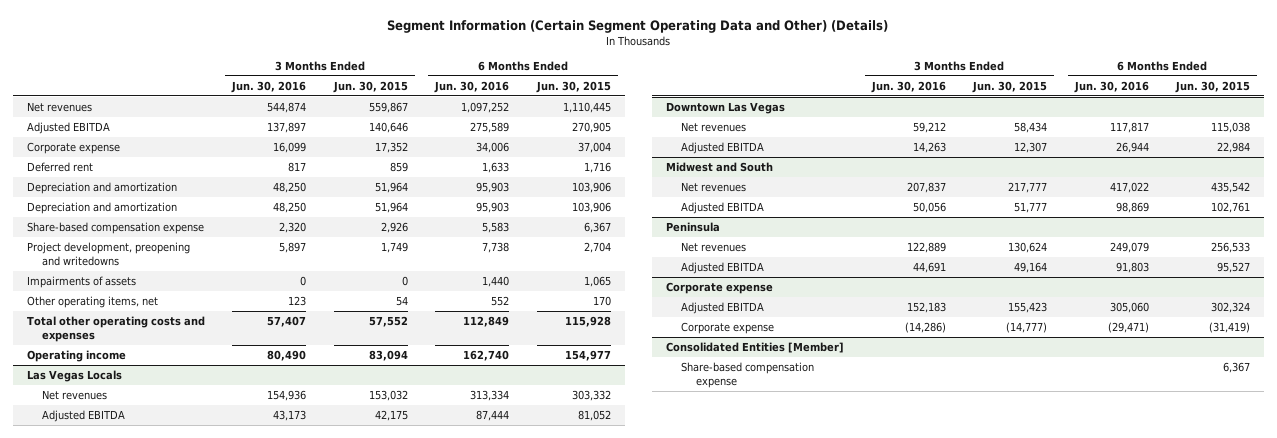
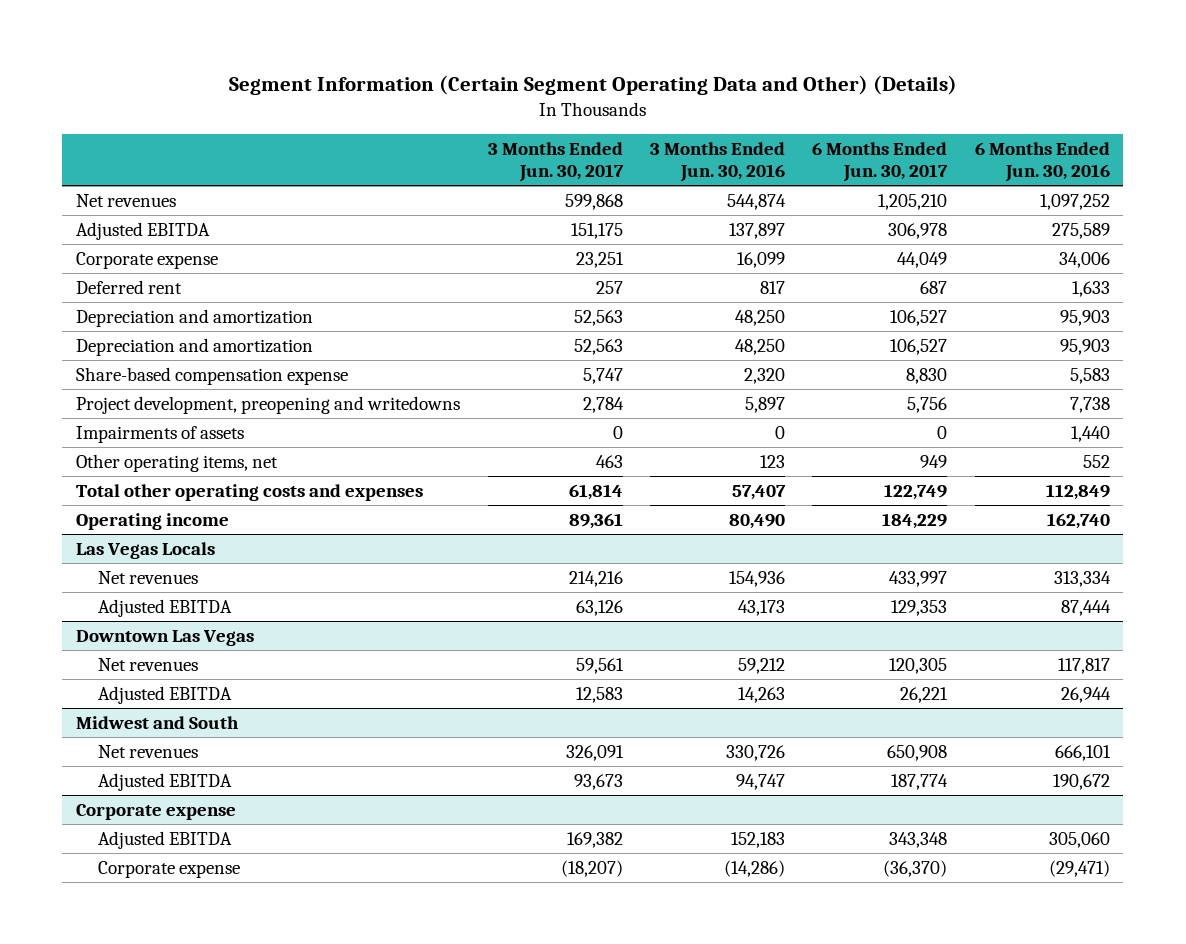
[332,80,408,93] Jun. 30, 2015 -> none
[535,80,611,93] Jun. 30, 2015 -> none
none -> [487,141,624,183] 3 Months Ended Jun. 30, 2017
none -> [812,141,949,183] 6 Months Ended Jun. 30, 2017
[665,221,720,232] Peninsula -> none
[680,241,746,252] Net revenues -> none
[680,261,764,274] Adjusted EBITDA -> none
[906,181,946,193] 207,837 -> [725,744,785,761] 330,726
[1109,181,1149,193] 417,022 -> [1054,744,1111,761] 666,101
[912,201,946,213] 50,056 -> [735,773,785,790] 94,747
[1115,201,1149,213] 98,869 -> [1052,773,1110,790] 190,672
[665,341,844,353] Consolidated Entities [Member] -> none
[680,361,814,388] Share-based compensation expense -> none

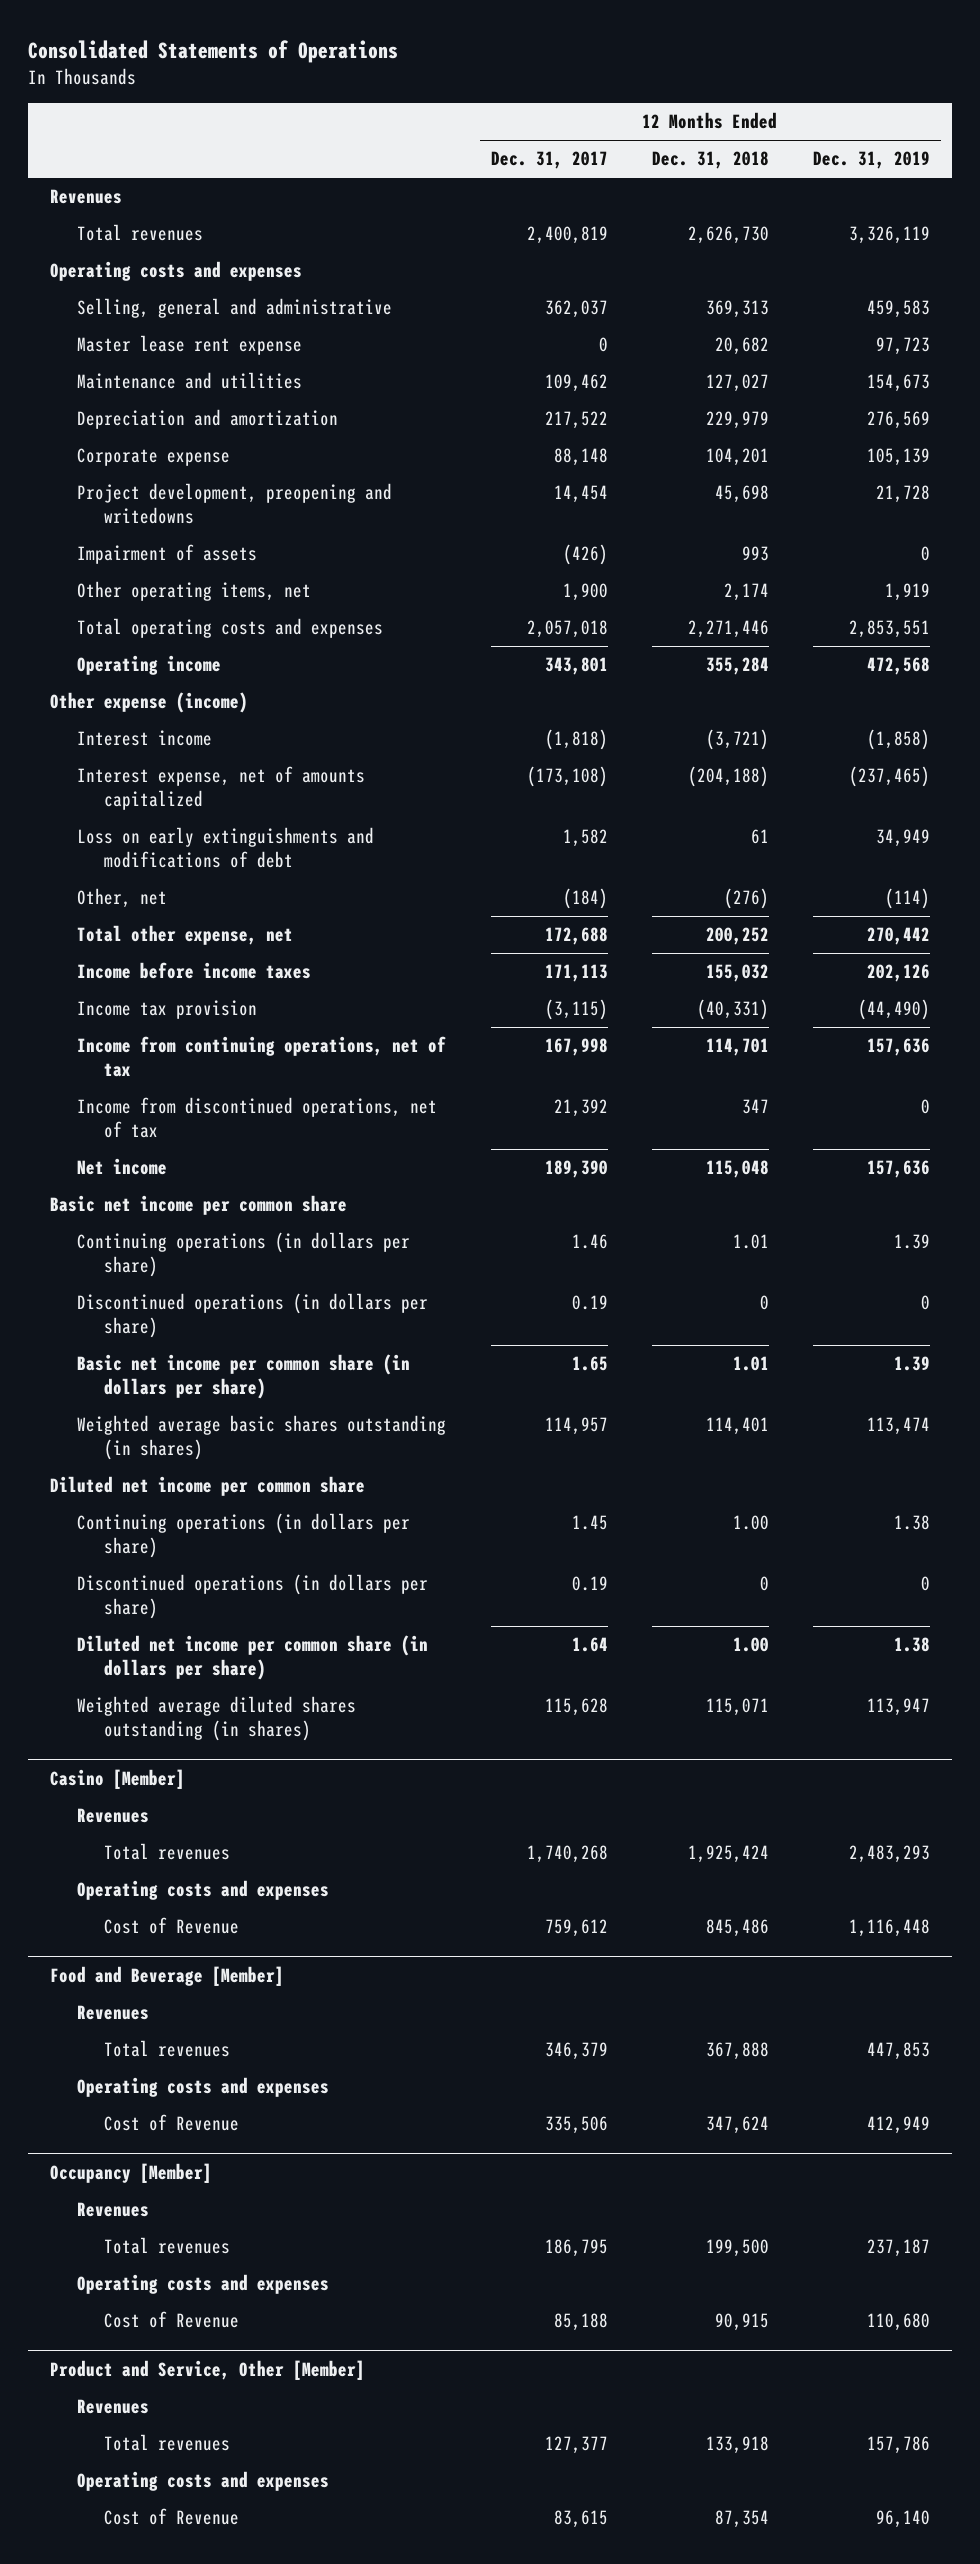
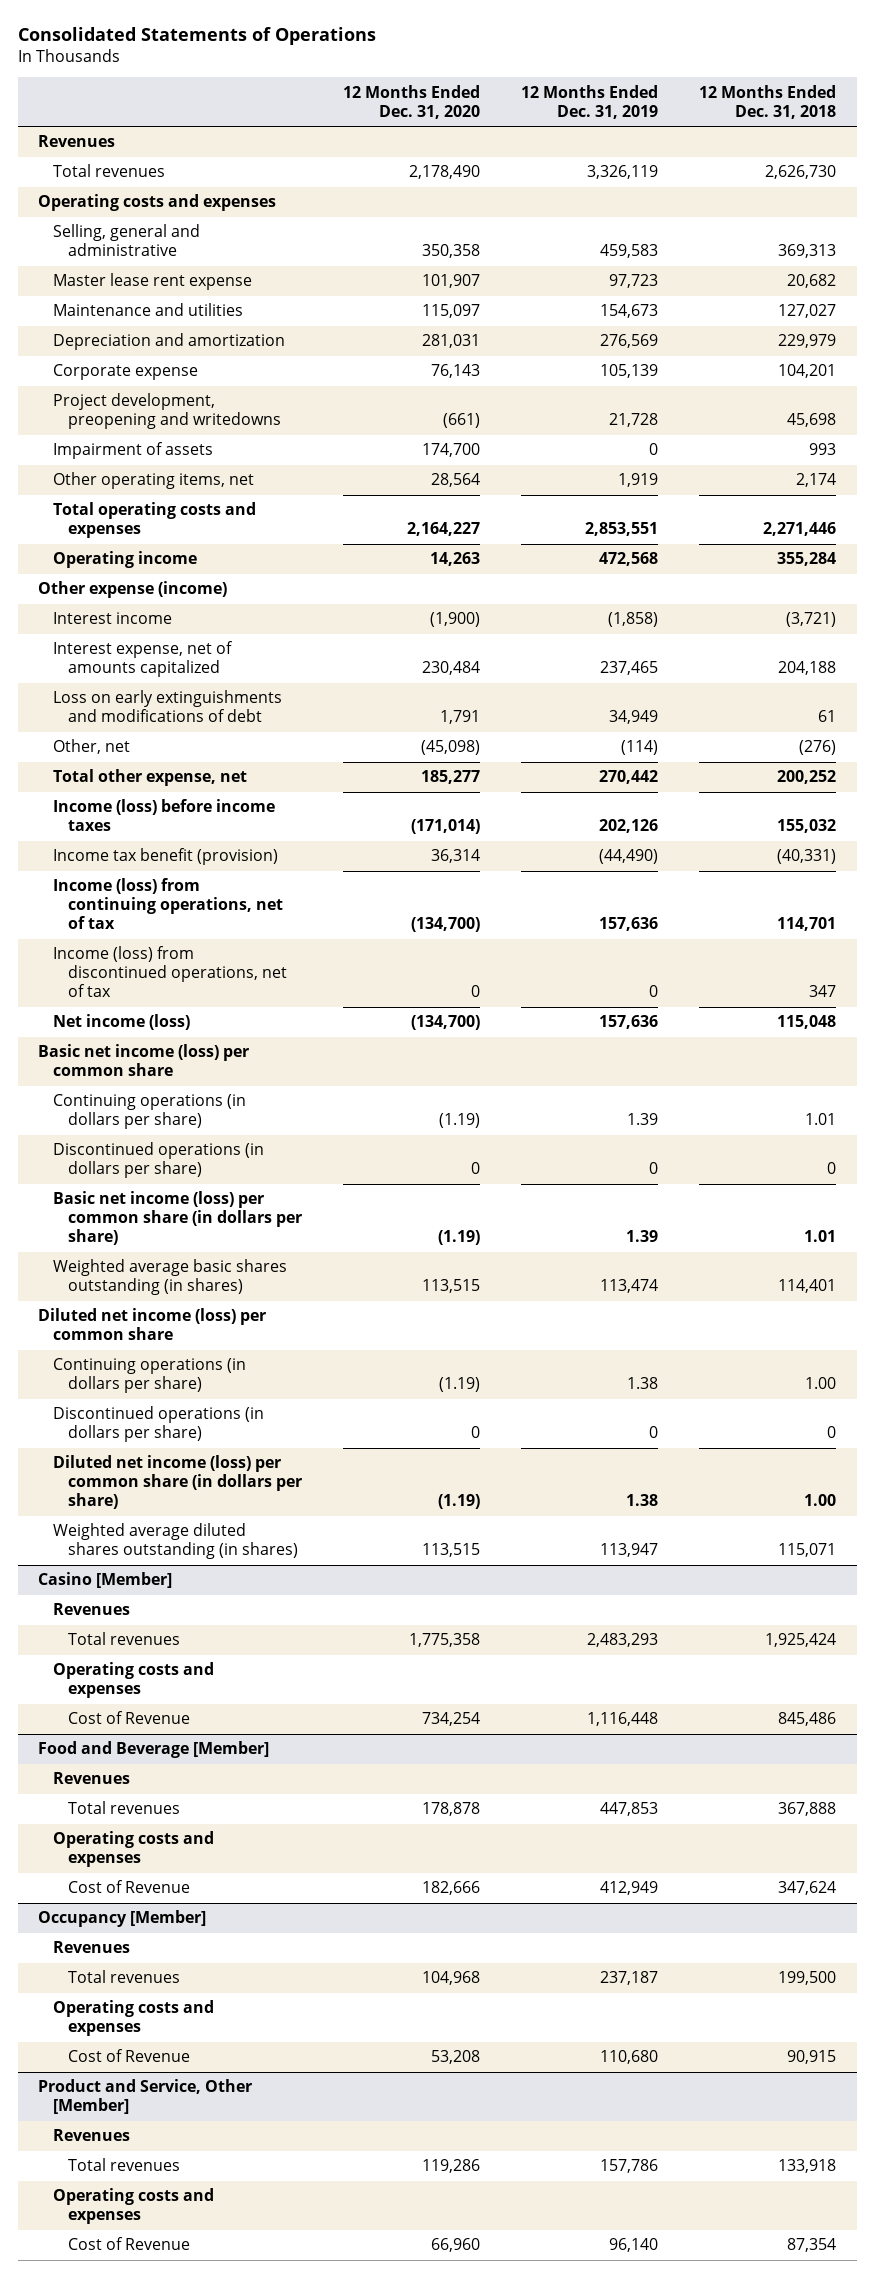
[490,151,608,170] Dec. 31, 2017 -> none
none -> [343,84,481,119] 12 Months Ended Dec. 31, 2020
[687,766,769,788] (204,188) -> [778,661,837,676] 204,188
[848,766,930,788] (237,465) -> [600,661,659,676] 237,465
[77,962,312,980] Income before income taxes -> [53,799,276,832] Income (loss) before income taxes
[77,1000,258,1020] Income tax provision -> [53,848,279,866] Income tax benefit (provision)
[77,1036,447,1077] Income from continuing operations, net of tax -> [53,878,283,930] Income (loss) from continuing operations, net of tax
[77,1097,438,1138] Income from discontinued operations, net of tax -> [53,946,287,998] Income (loss) from discontinued operations, net of tax
[77,1158,168,1176] Net income -> [53,1014,191,1031] Net income (loss)
[50,1195,348,1216] Basic net income per common share -> [38,1044,250,1077] Basic net income (loss) per common share
[77,1354,411,1399] Basic net income per common share (in dollars per share) -> [53,1191,302,1246] Basic net income (loss) per common share (in dollars per share)
[50,1476,366,1497] Diluted net income per common share -> [38,1308,267,1341] Diluted net income (loss) per common share
[77,1635,429,1680] Diluted net income per common share (in dollars per share) -> [53,1455,302,1510] Diluted net income (loss) per common share (in dollars per share)

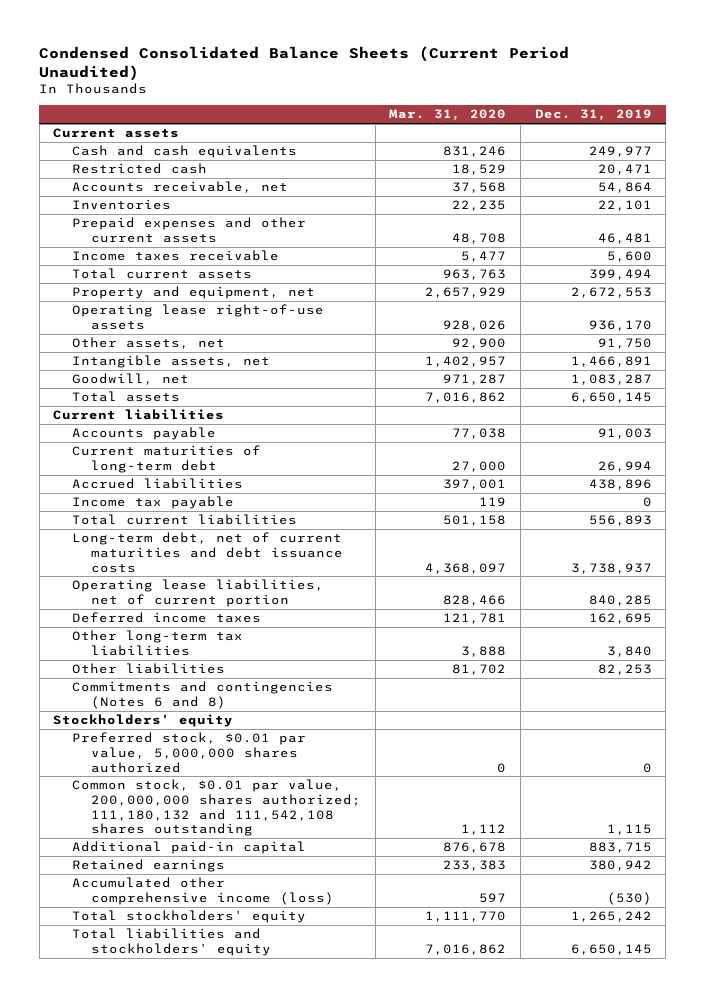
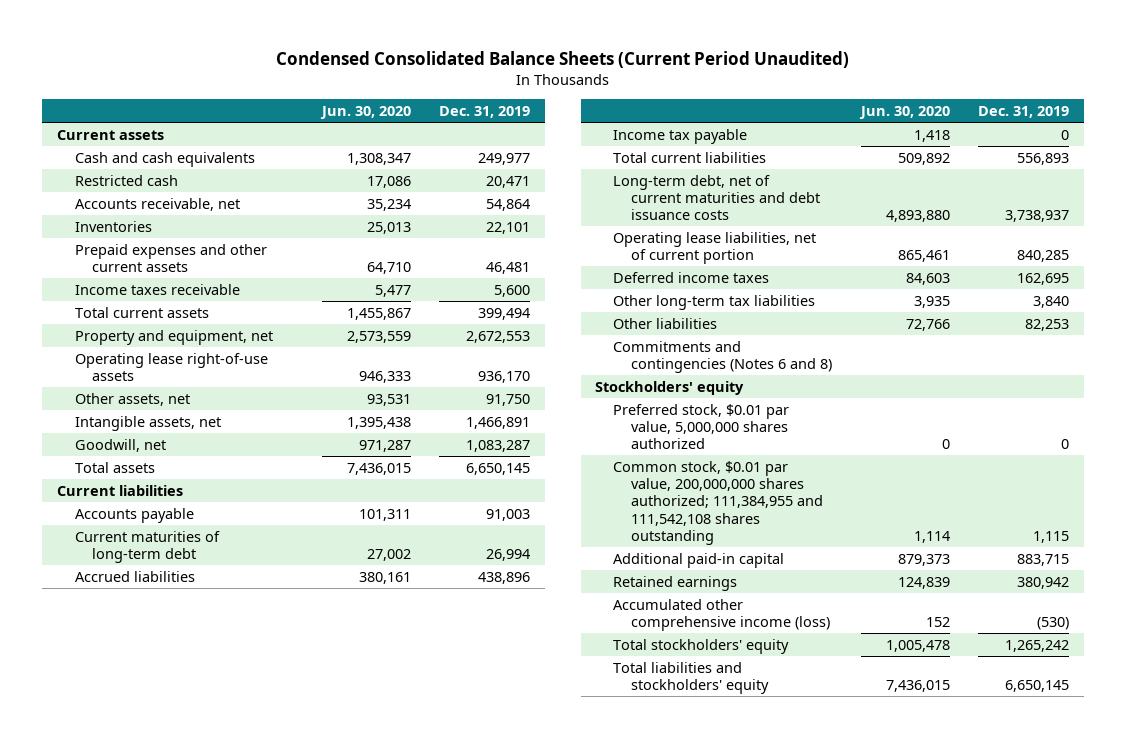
[389,109,507,122] Mar. 31, 2020 -> none
none -> [319,106,411,120] Jun. 30, 2020
[72,779,361,837] Common stock, $0.01 par value, 200,000,000 shares authorized; 111,180,132 and 111,542,108 shares outstanding -> [613,460,824,545] Common stock, $0.01 par value, 200,000,000 shares authorized; 111,384,955 and 111,542,108 shares outstanding

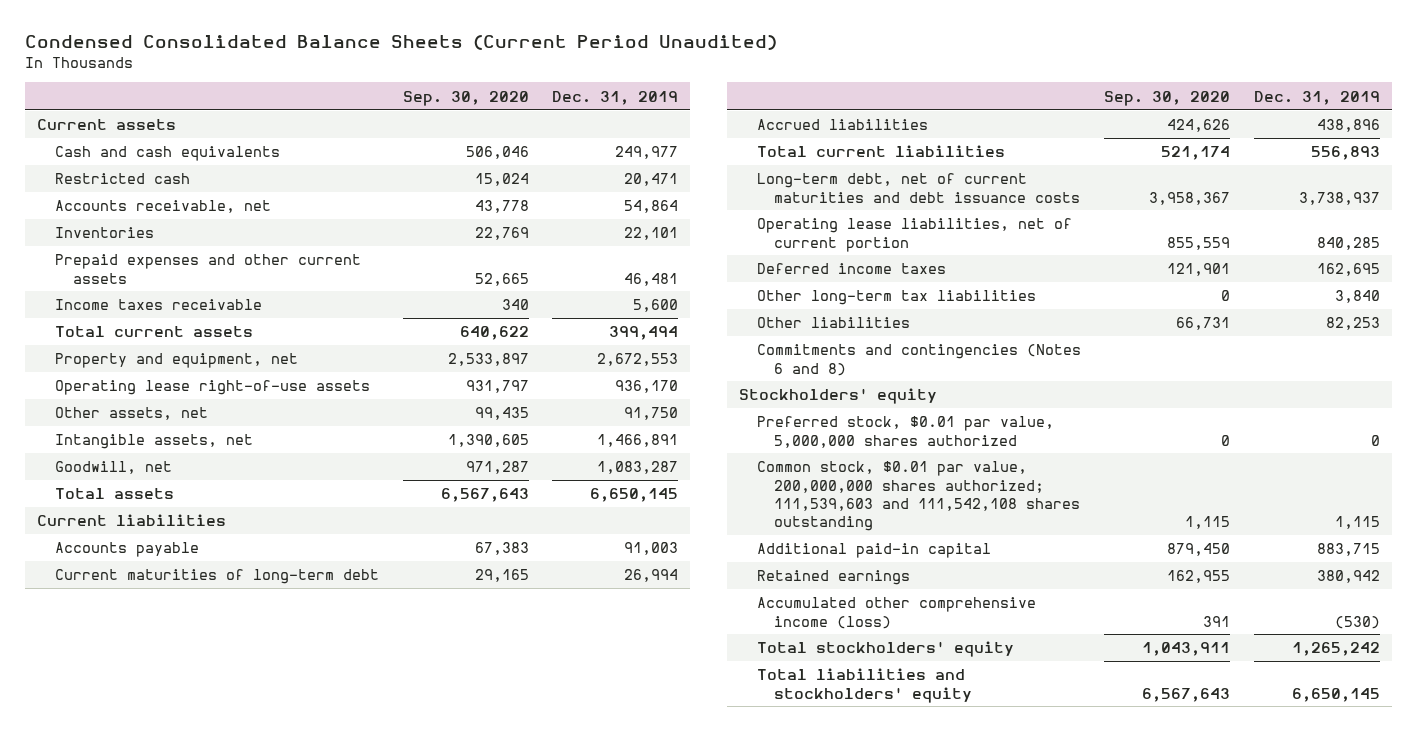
[319,106,411,120] Jun. 30, 2020 -> none
none -> [402,90,529,106] Sep. 30, 2020
[613,128,748,144] Income tax payable -> none
[613,460,824,545] Common stock, $0.01 par value, 200,000,000 shares authorized; 111,384,955 and 111,542,108 shares outstanding -> [756,461,1081,532] Common stock, $0.01 par value, 200,000,000 shares authorized; 111,539,603 and 111,542,108 shares outstanding

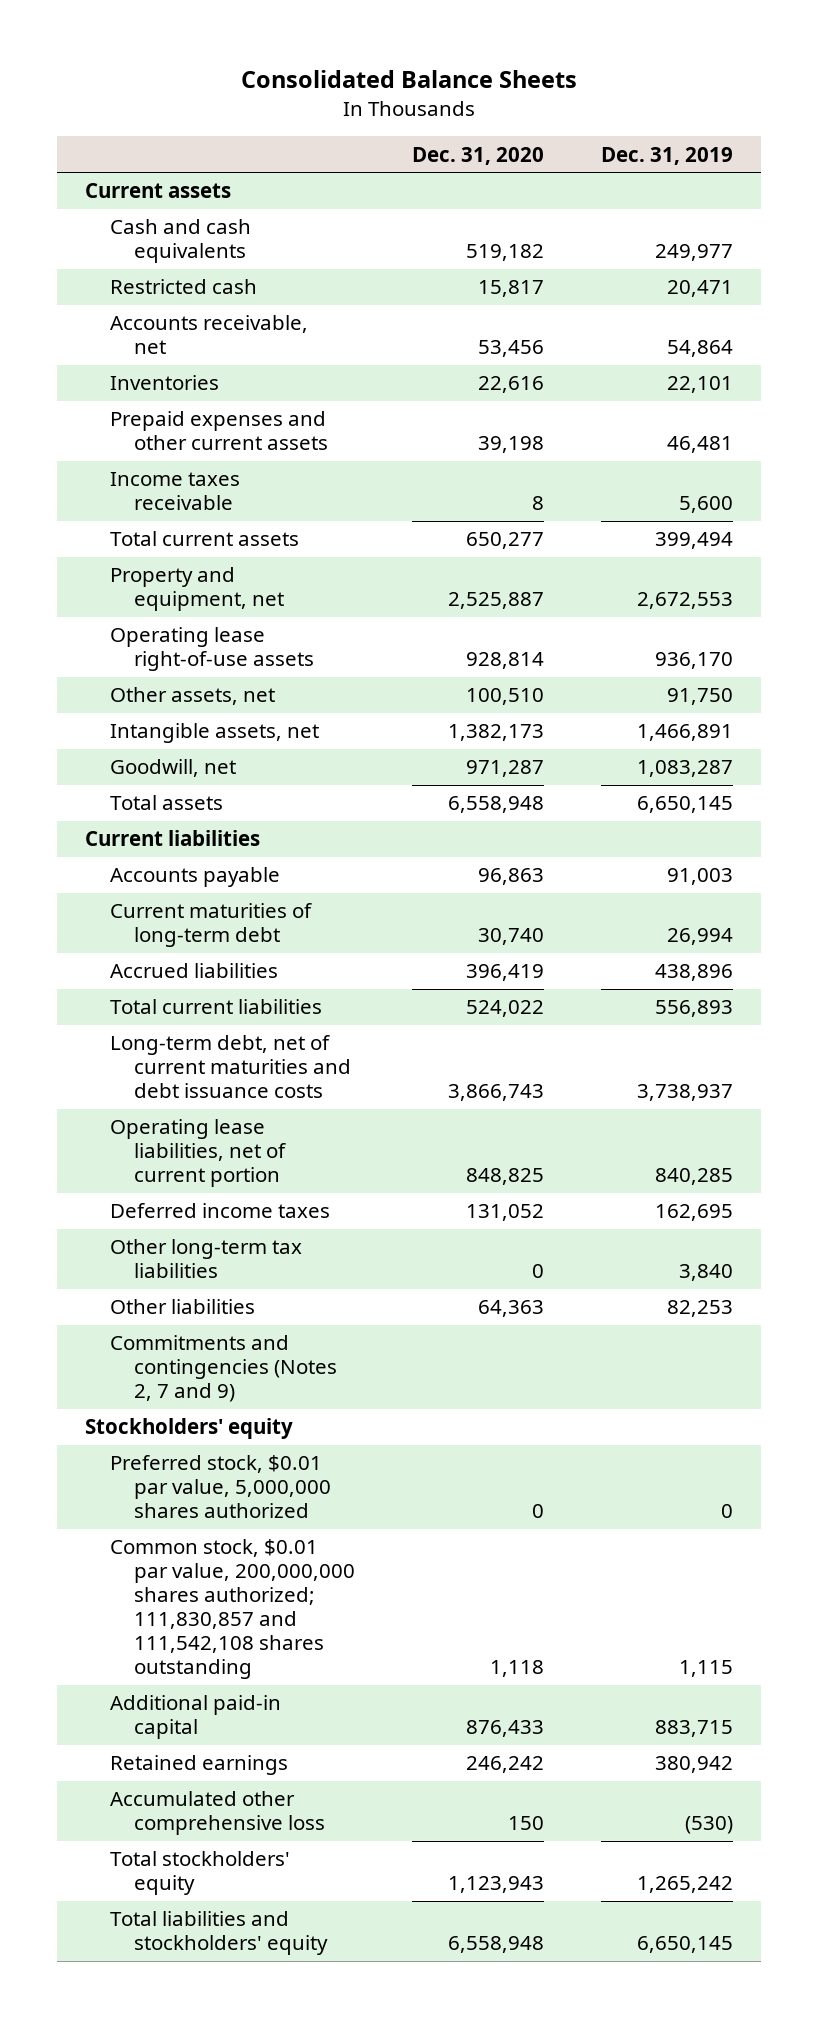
[25,35,778,51] Condensed Consolidated Balance Sheets (Current Period Unaudited) -> [240,70,577,89] Consolidated Balance Sheets
[402,90,529,106] Sep. 30, 2020 -> none
none -> [411,146,544,165] Dec. 31, 2020
[756,344,1081,376] Commitments and contingencies (Notes 6 and 8) -> [109,1335,337,1403] Commitments and contingencies (Notes 2, 7 and 9)
[756,461,1081,532] Common stock, $0.01 par value, 200,000,000 shares authorized; 111,539,603 and 111,542,108 shares outstanding -> [109,1539,355,1679] Common stock, $0.01 par value, 200,000,000 shares authorized; 111,830,857 and 111,542,108 shares outstanding
[756,597,1036,629] Accumulated other comprehensive income (loss) -> [109,1791,325,1836] Accumulated other comprehensive loss

